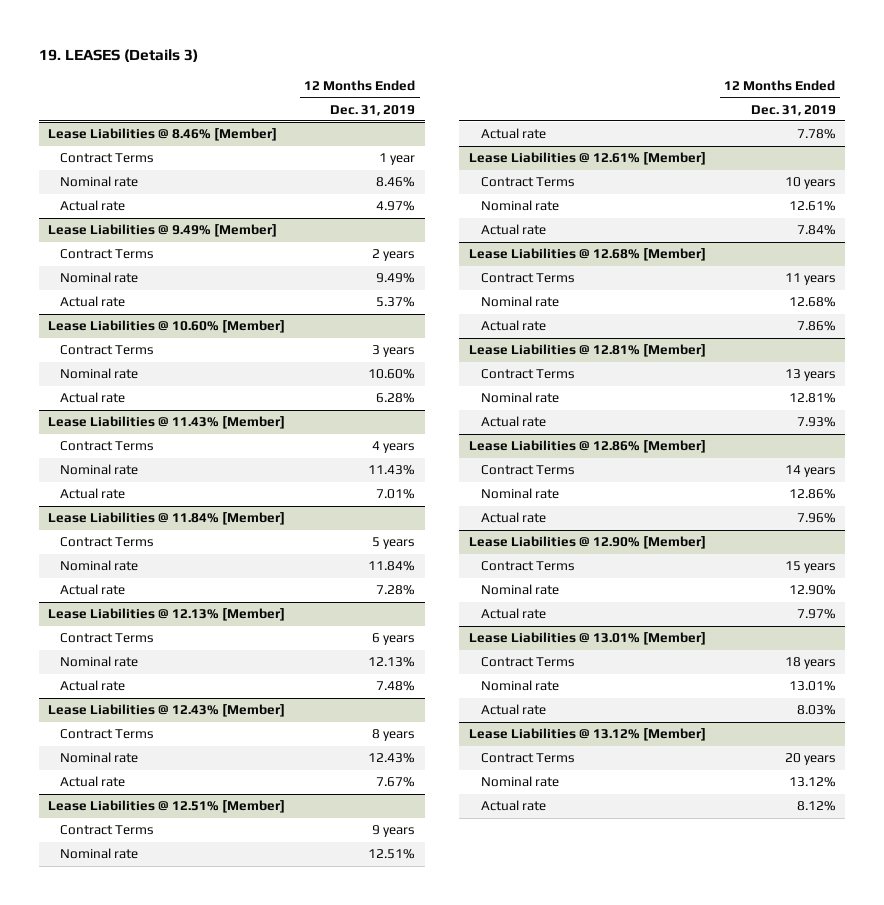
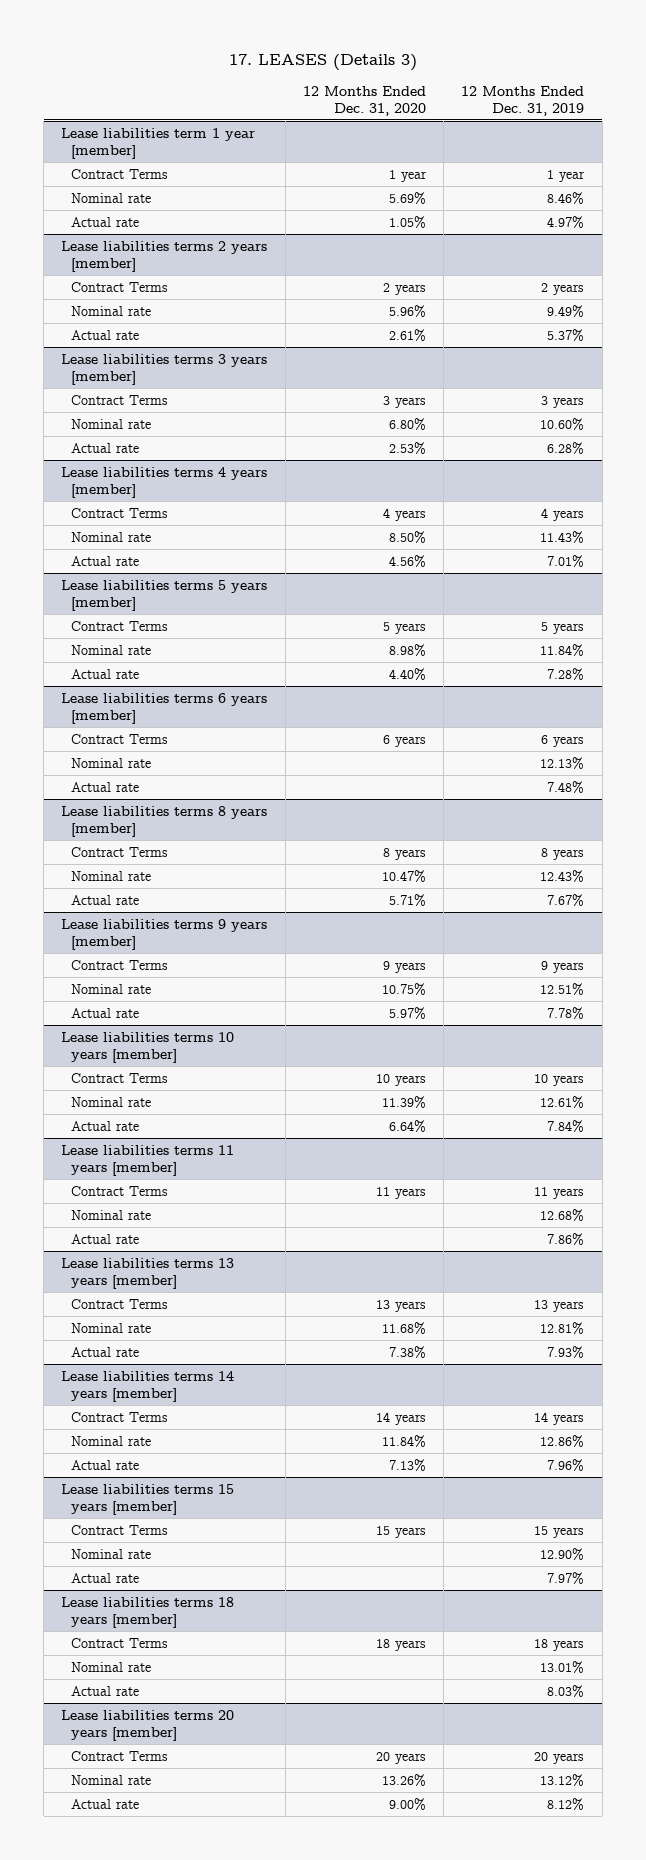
[38,49,198,63] 19. LEASES (Details 3) -> [228,54,417,72] 17. LEASES (Details 3)
none -> [302,85,426,116] 12 Months Ended Dec. 31, 2020
[48,128,278,142] Lease Liabilities @ 8.46% [Member] -> [61,127,256,159] Lease liabilities term 1 year [member]
[48,224,278,238] Lease Liabilities @ 9.49% [Member] -> [61,240,268,272] Lease liabilities terms 2 years [member]
[48,320,286,334] Lease Liabilities @ 10.60% [Member] -> [61,353,268,385] Lease liabilities terms 3 years [member]
[48,416,286,430] Lease Liabilities @ 11.43% [Member] -> [61,466,268,498] Lease liabilities terms 4 years [member]
[48,512,286,526] Lease Liabilities @ 11.84% [Member] -> [61,579,268,611] Lease liabilities terms 5 years [member]
[48,608,286,622] Lease Liabilities @ 12.13% [Member] -> [61,692,268,724] Lease liabilities terms 6 years [member]
[48,704,286,718] Lease Liabilities @ 12.43% [Member] -> [61,805,268,837] Lease liabilities terms 8 years [member]
[48,800,286,814] Lease Liabilities @ 12.51% [Member] -> [61,918,268,950] Lease liabilities terms 9 years [member]
[468,152,706,166] Lease Liabilities @ 12.61% [Member] -> [61,1031,235,1063] Lease liabilities terms 10 years [member]
[468,248,706,262] Lease Liabilities @ 12.68% [Member] -> [61,1144,235,1176] Lease liabilities terms 11 years [member]
[468,344,706,358] Lease Liabilities @ 12.81% [Member] -> [61,1257,235,1289] Lease liabilities terms 13 years [member]
[468,440,706,454] Lease Liabilities @ 12.86% [Member] -> [61,1370,235,1402] Lease liabilities terms 14 years [member]
[468,536,706,550] Lease Liabilities @ 12.90% [Member] -> [61,1483,235,1515] Lease liabilities terms 15 years [member]
[468,632,706,646] Lease Liabilities @ 13.01% [Member] -> [61,1596,235,1628] Lease liabilities terms 18 years [member]
[468,728,706,742] Lease Liabilities @ 13.12% [Member] -> [61,1709,235,1741] Lease liabilities terms 20 years [member]

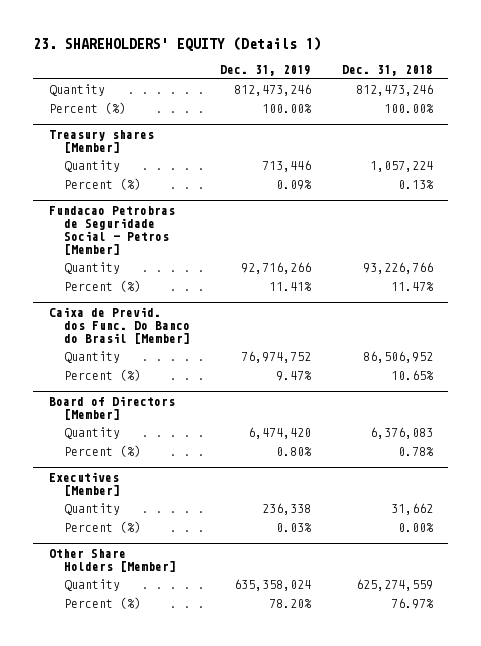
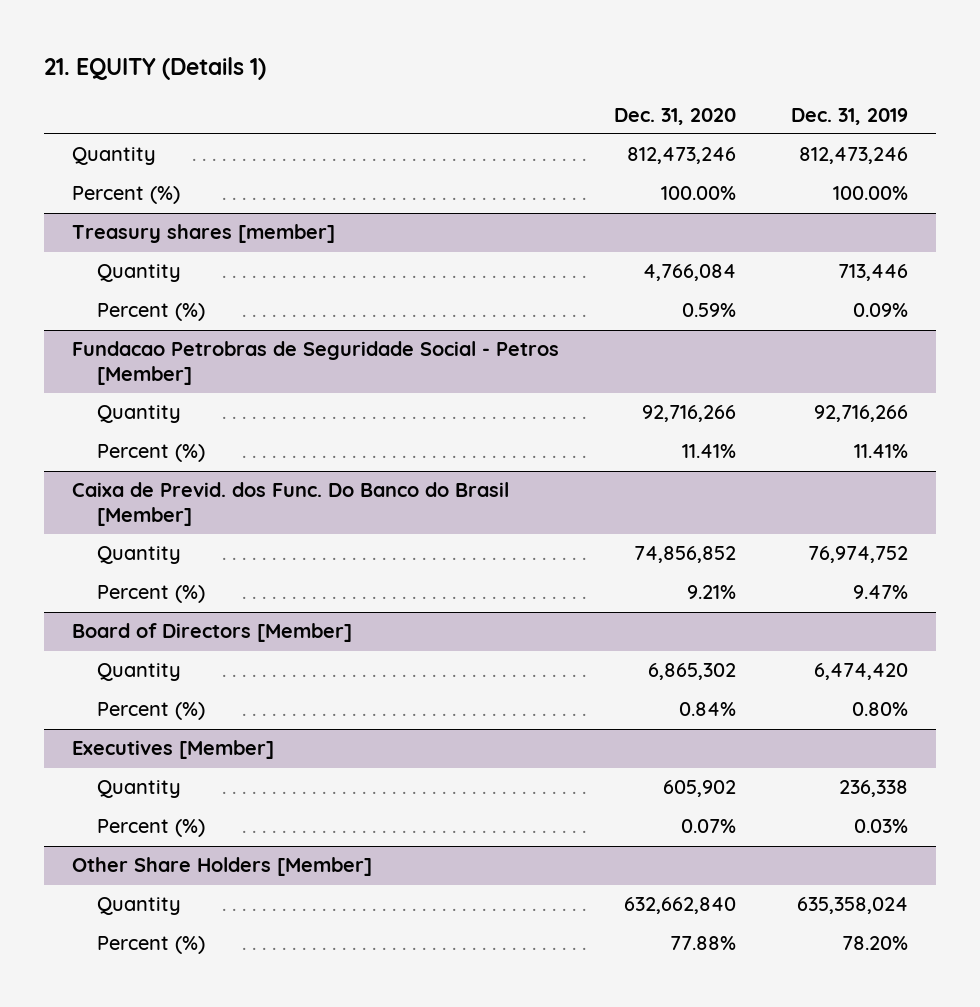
[33,37,322,52] 23. SHAREHOLDERS' EQUITY (Details 1) -> [44,57,267,81] 21. EQUITY (Details 1)
[341,64,433,76] Dec. 31, 2018 -> none
none -> [613,107,736,125] Dec. 31, 2020
[48,129,154,153] Treasury shares [Member] -> [71,224,335,244] Treasury shares [member]

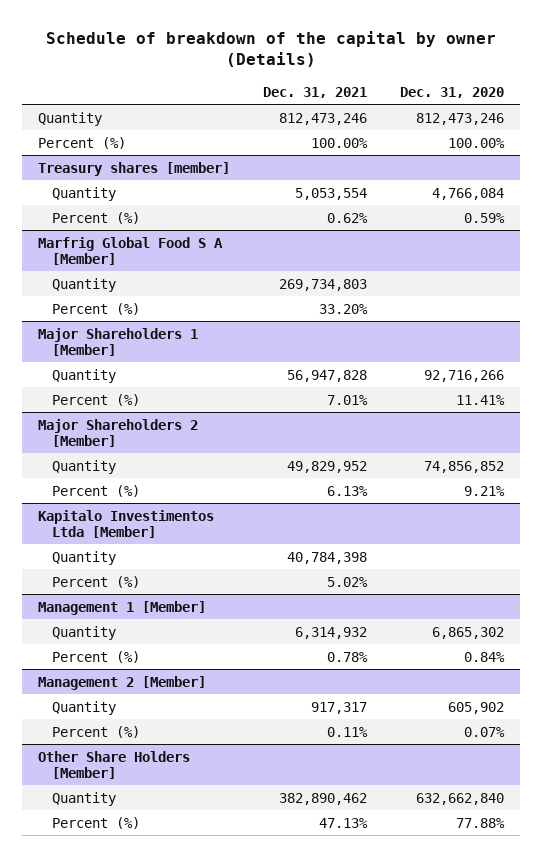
[44,57,267,81] 21. EQUITY (Details 1) -> [46,30,497,68] Schedule of breakdown of the capital by owner (Details)
[790,107,908,125] Dec. 31, 2019 -> none
none -> [263,86,368,98] Dec. 31, 2021
none -> [38,236,224,265] Marfrig Global Food S A [Member]
none -> [51,277,116,292] Quantity
none -> [51,302,140,315] Percent (%)
[71,341,559,385] Fundacao Petrobras de Seguridade Social - Petros [Member] -> [38,327,199,356] Major Shareholders 1 [Member]
[71,482,509,526] Caixa de Previd. dos Func. Do Banco do Brasil [Member] -> [38,418,199,447] Major Shareholders 2 [Member]
none -> [38,509,215,538] Kapitalo Investimentos Ltda [Member]
none -> [51,550,116,565] Quantity
none -> [51,575,140,588] Percent (%)
[71,623,352,643] Board of Directors [Member] -> [38,600,207,615] Management 1 [Member]
[71,740,274,760] Executives [Member] -> [38,675,207,690] Management 2 [Member]

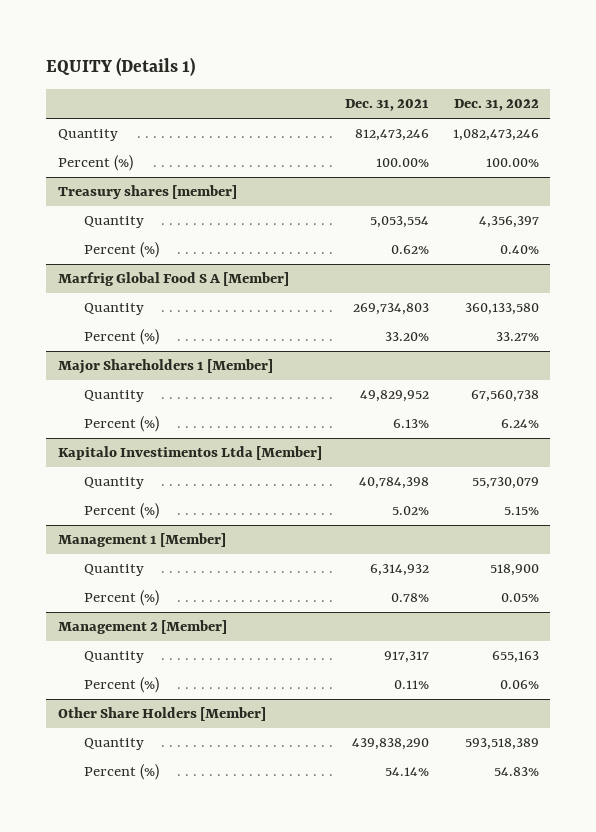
[46,30,497,68] Schedule of breakdown of the capital by owner (Details) -> [46,57,196,77] EQUITY (Details 1)
[400,86,505,98] Dec. 31, 2020 -> none
none -> [453,99,539,112] Dec. 31, 2022
[51,368,116,383] Quantity -> none
[51,393,140,406] Percent (%) -> none
[38,418,199,447] Major Shareholders 2 [Member] -> none
[279,792,368,805] 382,890,462 -> [352,738,430,751] 439,838,290
[319,817,369,828] 47.13% -> [385,767,430,777] 54.14%

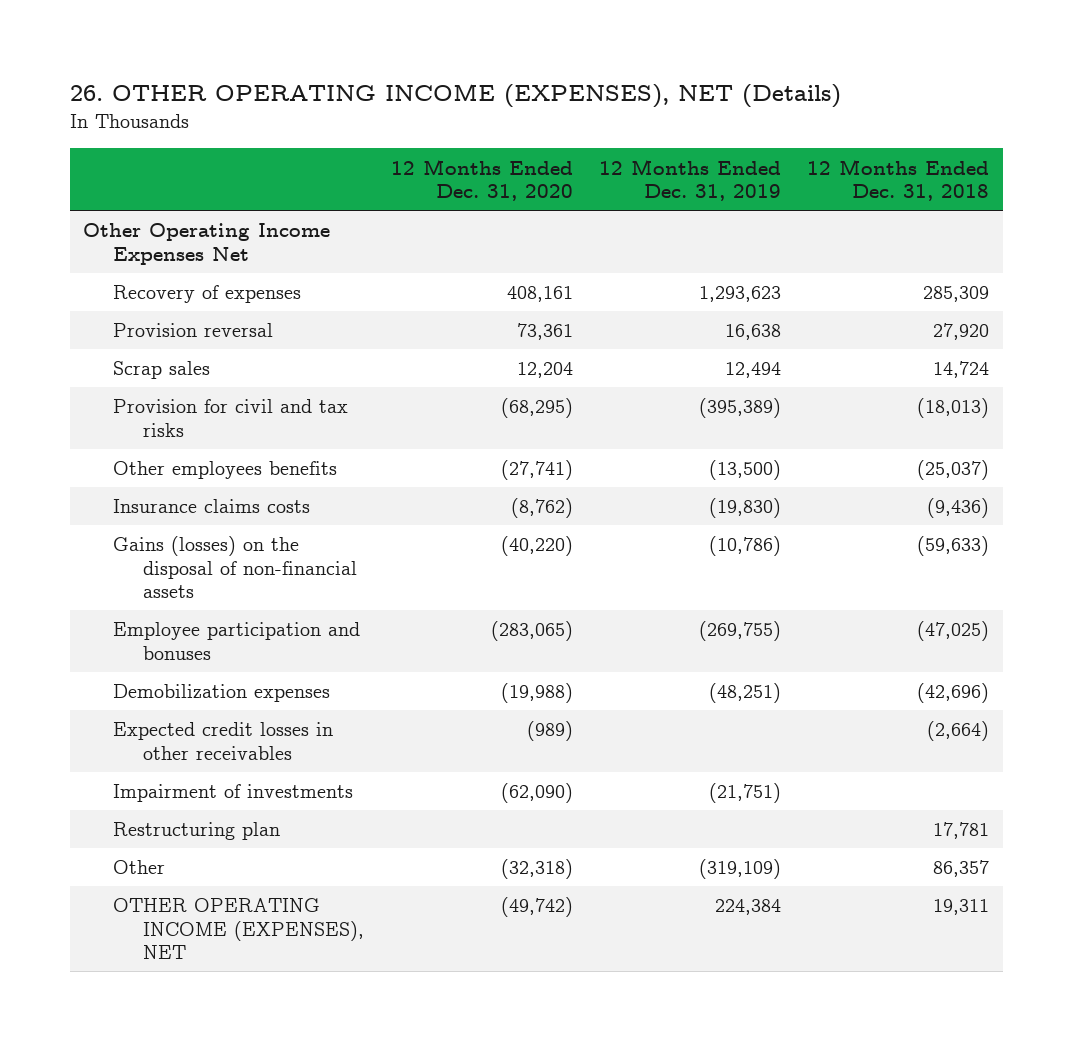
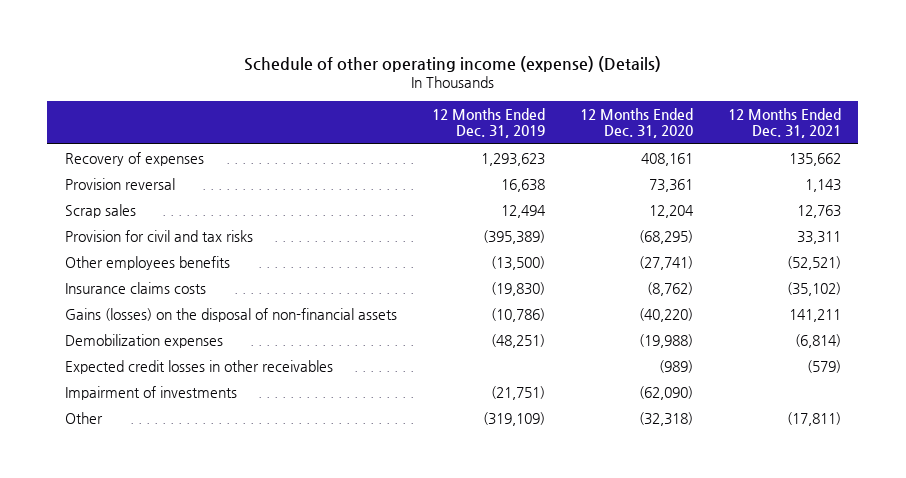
[69,83,841,108] 26. OTHER OPERATING INCOME (EXPENSES), NET (Details) -> [243,55,661,72] Schedule of other operating income (expense) (Details)
[807,158,990,201] 12 Months Ended Dec. 31, 2018 -> none
none -> [727,107,841,139] 12 Months Ended Dec. 31, 2021
[82,223,330,265] Other Operating Income Expenses Net -> none
[112,622,360,660] Employee participation and bonuses -> none
[112,822,280,841] Restructuring plan -> none
[112,898,365,960] OTHER OPERATING INCOME (EXPENSES), NET -> none

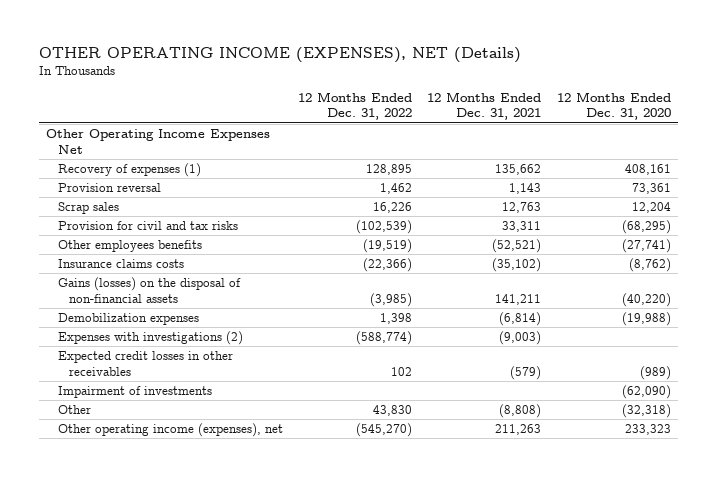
[243,55,661,72] Schedule of other operating income (expense) (Details) -> [38,47,521,64] OTHER OPERATING INCOME (EXPENSES), NET (Details)
[431,107,545,139] 12 Months Ended Dec. 31, 2019 -> none
none -> [298,91,413,121] 12 Months Ended Dec. 31, 2022
none -> [46,129,271,154] Other Operating Income Expenses Net
[64,152,204,167] Recovery of expenses -> [57,163,201,178] Recovery of expenses (1)
none -> [57,331,243,346] Expenses with investigations (2)
[786,412,841,427] (17,811) -> [499,404,542,419] (8,808)
none -> [57,423,283,438] Other operating income (expenses), net

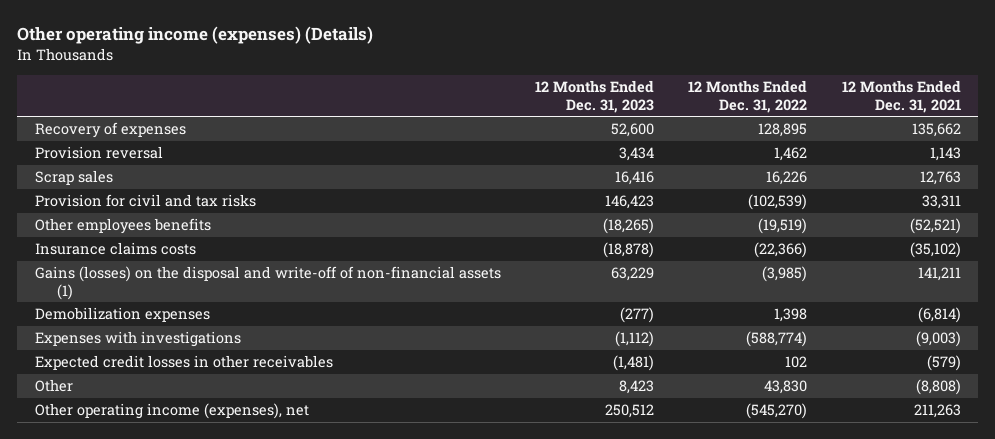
[38,47,521,64] OTHER OPERATING INCOME (EXPENSES), NET (Details) -> [17,26,374,45] Other operating income (expenses) (Details)
[556,91,671,121] 12 Months Ended Dec. 31, 2020 -> none
none -> [534,79,654,113] 12 Months Ended Dec. 31, 2023
[46,129,271,154] Other Operating Income Expenses Net -> none
[57,163,201,178] Recovery of expenses (1) -> [34,122,186,139] Recovery of expenses
[57,277,241,303] Gains (losses) on the disposal of non-financial assets -> [34,266,501,300] Gains (losses) on the disposal and write-off of non-financial assets (1)
[57,331,243,346] Expenses with investigations (2) -> [34,331,241,348] Expenses with investigations
[57,386,212,399] Impairment of investments -> none

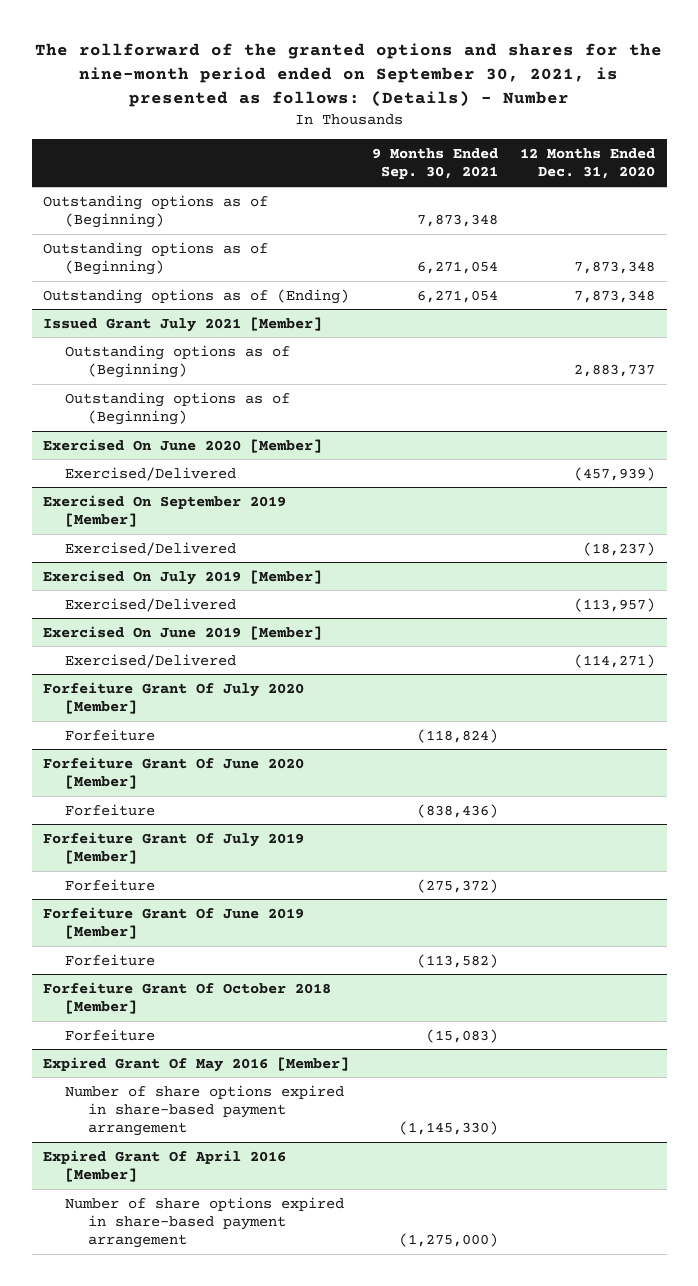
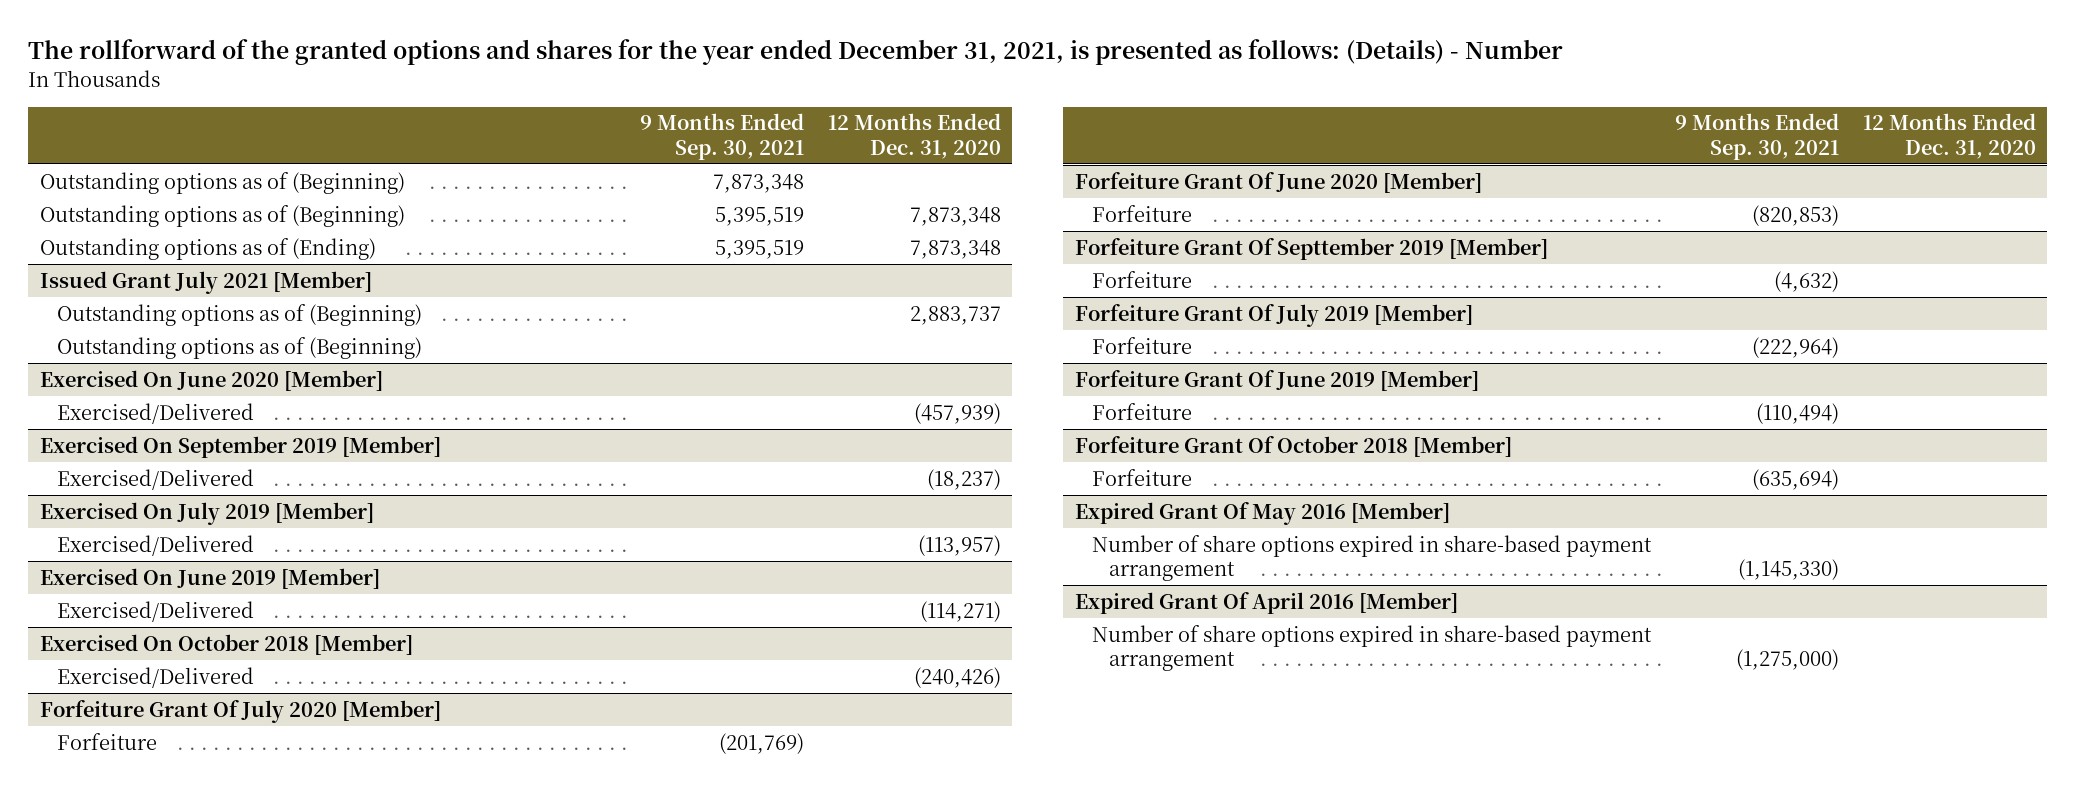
[35,43,663,108] The rollforward of the granted options and shares for the nine-month period ended on September 30, 2021, is presented as follows: (Details) - Number -> [27,39,1563,66] The rollforward of the granted options and shares for the year ended December 31, 2021, is presented as follows: (Details) - Number
[416,261,498,275] 6,271,054 -> [714,206,804,226] 5,395,519
[416,289,498,303] 6,271,054 -> [714,239,804,259] 5,395,519
none -> [39,633,413,655] Exercised On October 2018 [Member]
none -> [56,666,254,688] Exercised/Delivered
[416,728,498,743] (118,824) -> [718,732,804,754] (201,769)
[416,803,498,818] (838,436) -> [1751,204,1839,226] (820,853)
none -> [1074,237,1548,260] Forfeiture Grant Of Septtember 2019 [Member]
none -> [1091,270,1192,288] Forfeiture
[416,878,498,893] (275,372) -> [1751,336,1839,358] (222,964)
[416,953,498,968] (113,582) -> [1755,402,1839,424] (110,494)
[425,1028,498,1043] (15,083) -> [1751,468,1839,490] (635,694)

